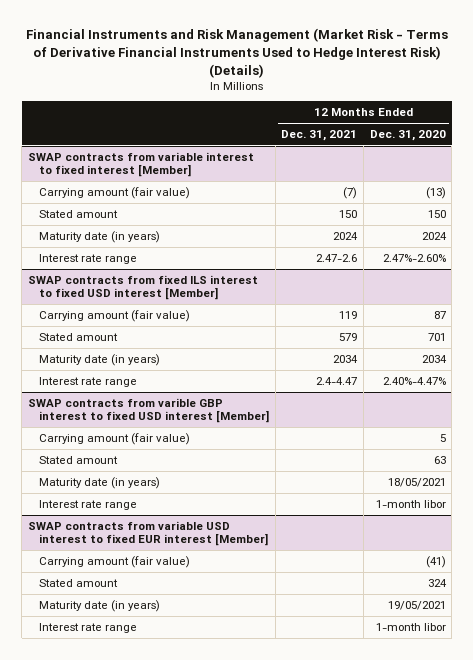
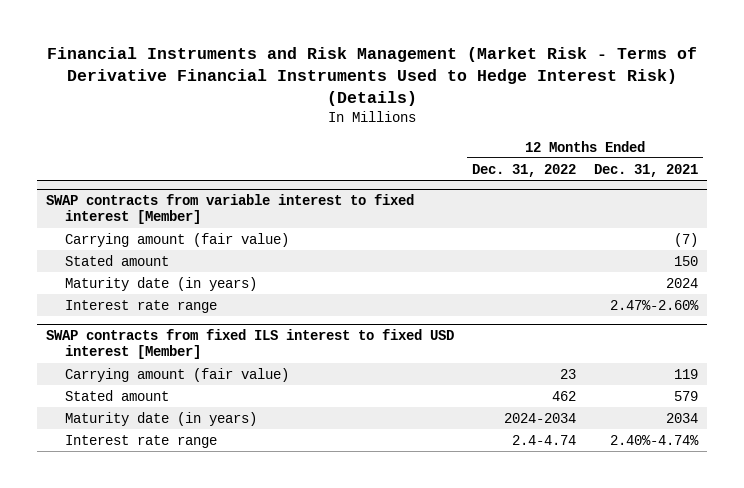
[369,130,446,142] Dec. 31, 2020 -> none
none -> [471,163,576,177] Dec. 31, 2022
[316,253,358,262] 2.47-2.6 -> [610,299,700,310] 2.47%-2.60%
[27,397,270,424] SWAP contracts from varible GBP interest to fixed USD interest [Member] -> none
[39,432,191,445] Carrying amount (fair value) -> none
[39,455,119,464] Stated amount -> none
[39,476,161,489] Maturity date (in years) -> none
[39,499,138,510] Interest rate range -> none
[27,520,269,547] SWAP contracts from variable USD interest to fixed EUR interest [Member] -> none
[39,555,191,568] Carrying amount (fair value) -> none
[39,578,119,587] Stated amount -> none
[39,599,161,612] Maturity date (in years) -> none
[39,622,138,633] Interest rate range -> none
[316,376,358,385] 2.4-4.47 -> [610,434,700,445] 2.40%-4.74%

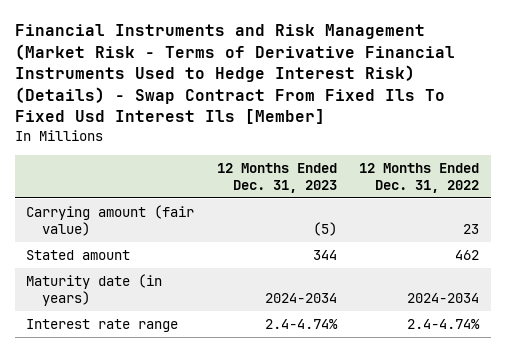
[46,46,697,106] Financial Instruments and Risk Management (Market Risk - Terms of Derivative Financial Instruments Used to Hedge Interest Risk) (Details) -> [14,24,455,125] Financial Instruments and Risk Management (Market Risk - Terms of Derivative Financial Instruments Used to Hedge Interest Risk) (Details) - Swap Contract From Fixed Ils To Fixed Usd Interest Ils [Member]
[594,163,699,177] Dec. 31, 2021 -> none
none -> [216,162,337,193] 12 Months Ended Dec. 31, 2023
[45,193,414,225] SWAP contracts from variable interest to fixed interest [Member] -> none
[65,232,290,247] Carrying amount (fair value) -> none
[65,254,170,266] Stated amount -> none
[65,276,258,291] Maturity date (in years) -> none
[65,299,218,313] Interest rate range -> none
[45,328,454,360] SWAP contracts from fixed ILS interest to fixed USD interest [Member] -> none
[511,434,576,445] 2.4-4.74 -> [407,319,481,330] 2.4-4.74%

